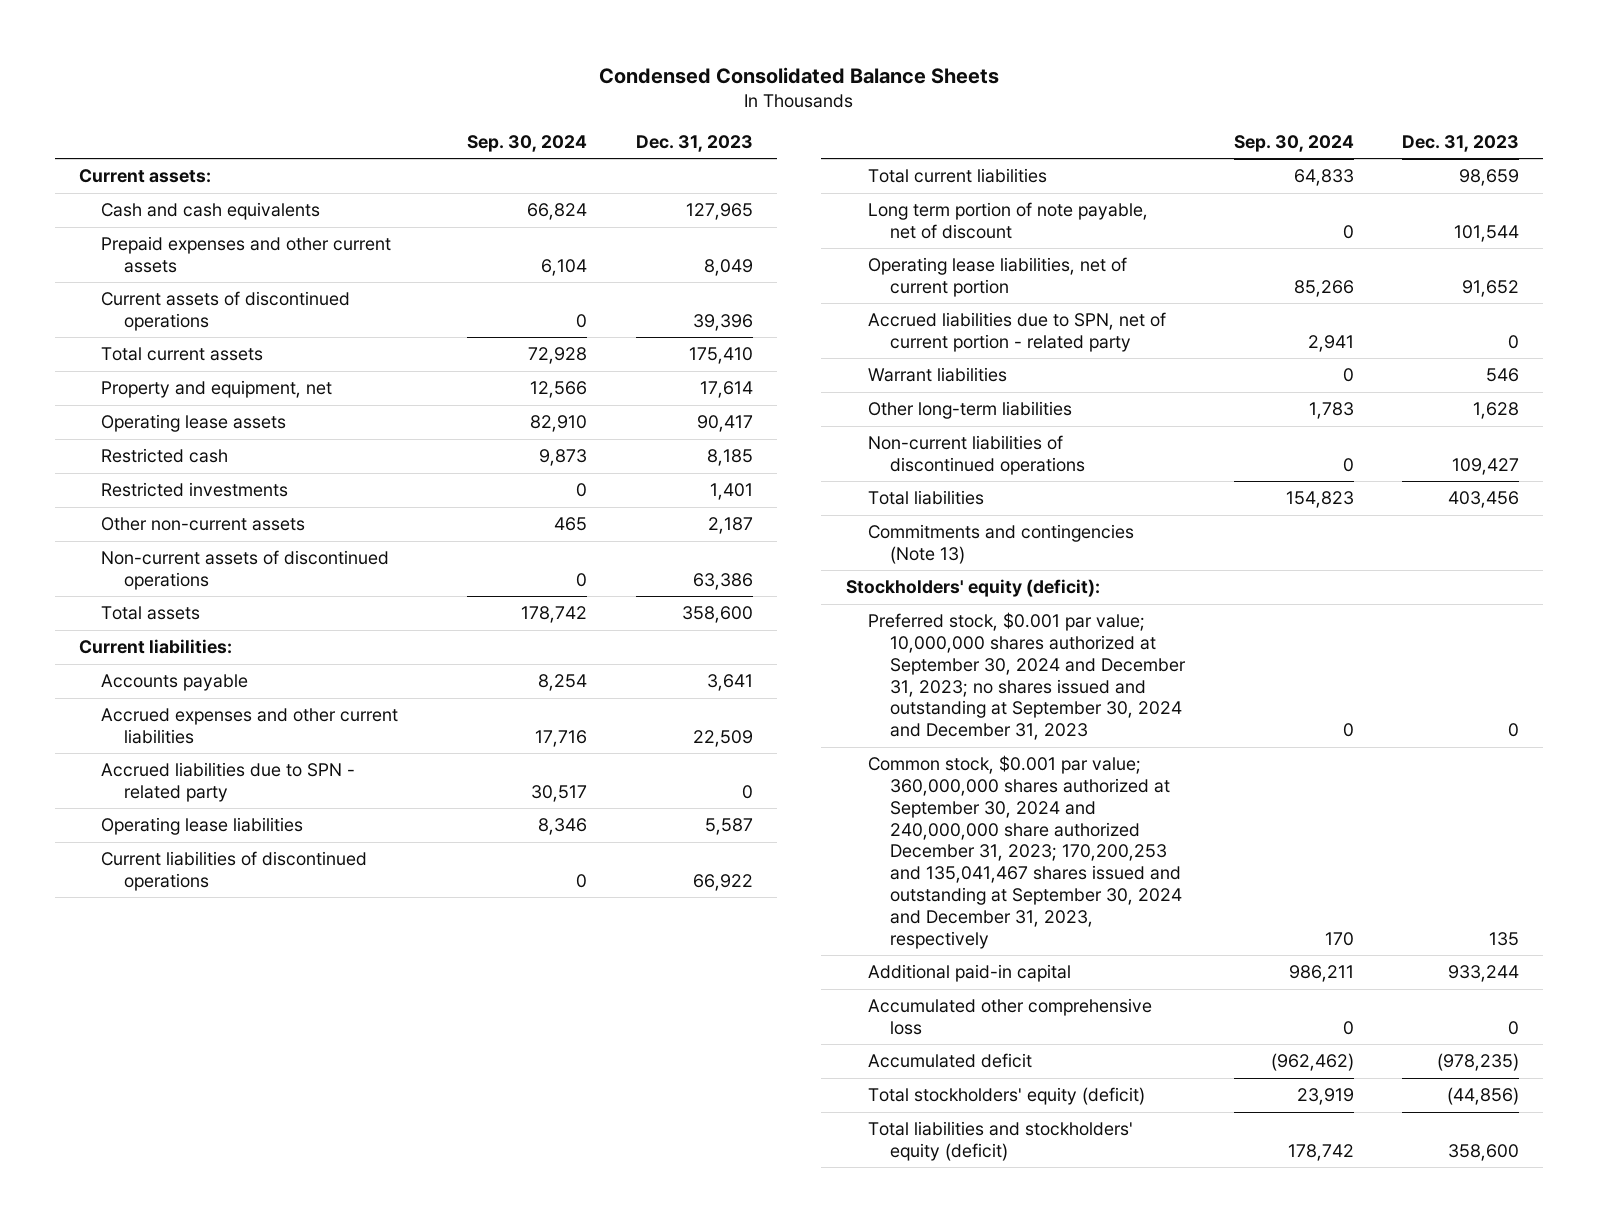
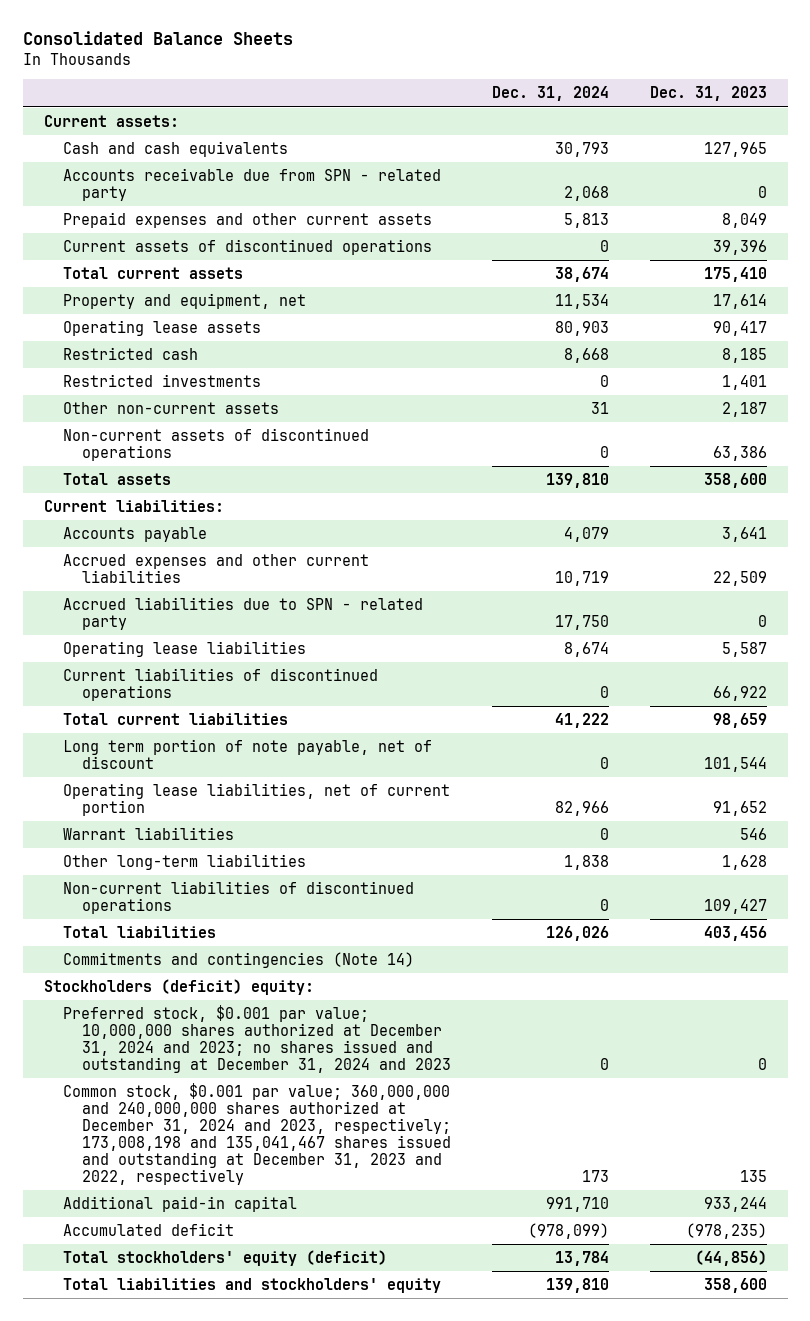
[599,66,1000,84] Condensed Consolidated Balance Sheets -> [22,31,293,46] Consolidated Balance Sheets
[467,134,588,152] Sep. 30, 2024 -> none
none -> [491,86,609,102] Dec. 31, 2024
none -> [62,167,441,201] Accounts receivable due from SPN - related party
[867,312,1166,352] Accrued liabilities due to SPN, net of current portion - related party -> none
[867,524,1134,564] Commitments and contingencies (Note 13) -> [62,951,414,968] Commitments and contingencies (Note 14)
[845,579,1100,598] Stockholders' equity (deficit): -> [43,978,314,995] Stockholders (deficit) equity:
[867,612,1187,741] Preferred stock, $0.001 par value; 10,000,000 shares authorized at September 30, 2024 and December 31, 2023; no shares issued and outstanding at September 30, 2024 and December 31, 2023 -> [62,1004,451,1074] Preferred stock, $0.001 par value; 10,000,000 shares authorized at December 31, 2024 and 2023; no shares issued and outstanding at December 31, 2024 and 2023
[867,755,1183,949] Common stock, $0.001 par value; 360,000,000 shares authorized at September 30, 2024 and 240,000,000 share authorized December 31, 2023; 170,200,253 and 135,041,467 shares issued and outstanding at September 30, 2024 and December 31, 2023, respectively -> [62,1082,451,1186] Common stock, $0.001 par value; 360,000,000 and 240,000,000 shares authorized at December 31, 2024 and 2023, respectively; 173,008,198 and 135,041,467 shares issued and outstanding at December 31, 2023 and 2022, respectively
[867,998,1152,1035] Accumulated other comprehensive loss -> none
[867,1121,1133,1161] Total liabilities and stockholders' equity (deficit) -> [62,1277,441,1293] Total liabilities and stockholders' equity

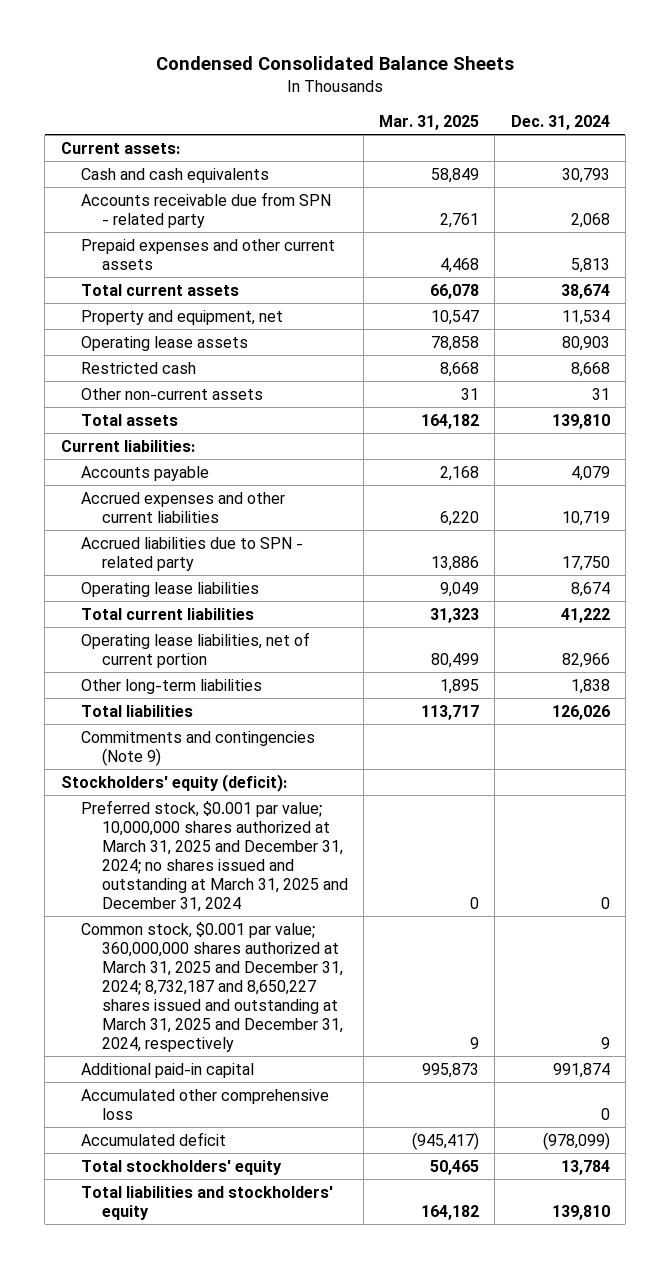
[22,31,293,46] Consolidated Balance Sheets -> [156,56,515,71] Condensed Consolidated Balance Sheets
[649,86,767,102] Dec. 31, 2023 -> none
none -> [379,114,480,130] Mar. 31, 2025
[62,238,432,255] Current assets of discontinued operations -> none
[62,373,261,387] Restricted investments -> none
[62,427,369,461] Non-current assets of discontinued operations -> none
[62,667,378,701] Current liabilities of discontinued operations -> none
[62,738,432,769] Long term portion of note payable, net of discount -> none
[62,826,234,840] Warrant liabilities -> none
[62,880,414,914] Non-current liabilities of discontinued operations -> none
[62,951,414,968] Commitments and contingencies (Note 14) -> [81,730,316,766] Commitments and contingencies (Note 9)
[43,978,314,995] Stockholders (deficit) equity: -> [60,773,287,792] Stockholders' equity (deficit):
[62,1004,451,1074] Preferred stock, $0.001 par value; 10,000,000 shares authorized at December 31, 2024 and 2023; no shares issued and outstanding at December 31, 2024 and 2023 -> [81,799,348,912] Preferred stock, $0.001 par value; 10,000,000 shares authorized at March 31, 2025 and December 31, 2024; no shares issued and outstanding at March 31, 2025 and December 31, 2024
[62,1082,451,1186] Common stock, $0.001 par value; 360,000,000 and 240,000,000 shares authorized at December 31, 2024 and 2023, respectively; 173,008,198 and 135,041,467 shares issued and outstanding at December 31, 2023 and 2022, respectively -> [81,921,343,1052] Common stock, $0.001 par value; 360,000,000 shares authorized at March 31, 2025 and December 31, 2024; 8,732,187 and 8,650,227 shares issued and outstanding at March 31, 2025 and December 31, 2024, respectively
[581,1170,609,1183] 173 -> [600,1036,610,1049] 9
[545,1196,609,1212] 991,710 -> [552,1062,610,1078] 991,874
none -> [81,1088,330,1120] Accumulated other comprehensive loss
[62,1249,387,1266] Total stockholders' equity (deficit) -> [81,1159,283,1175] Total stockholders' equity

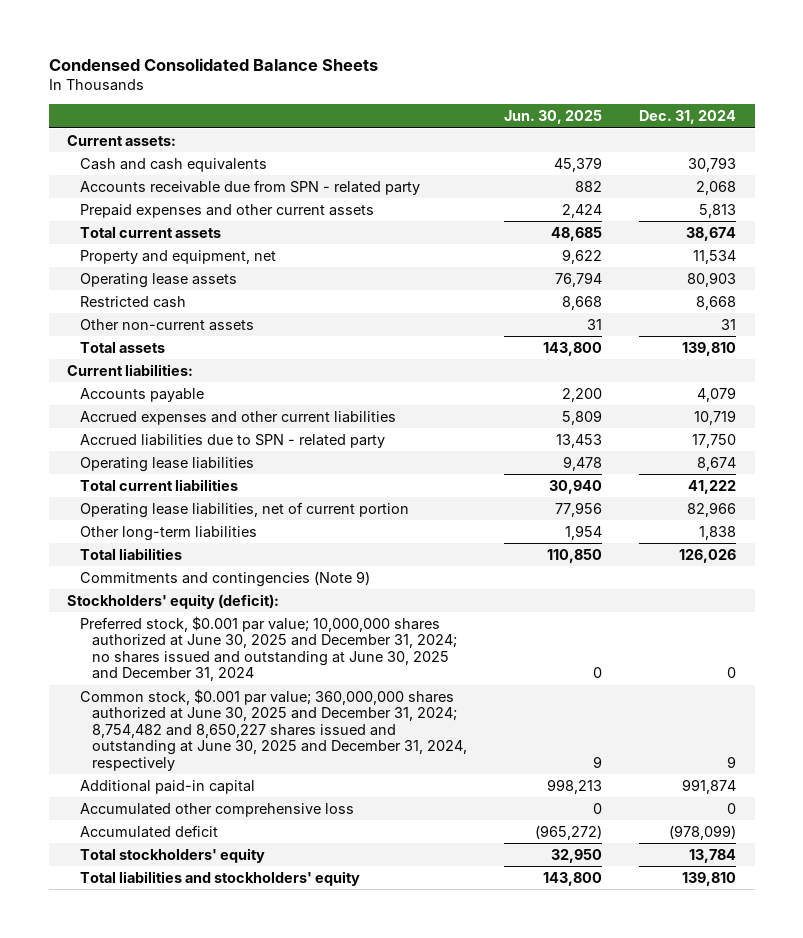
[379,114,480,130] Mar. 31, 2025 -> none
none -> [504,110,603,125] Jun. 30, 2025
[81,799,348,912] Preferred stock, $0.001 par value; 10,000,000 shares authorized at March 31, 2025 and December 31, 2024; no shares issued and outstanding at March 31, 2025 and December 31, 2024 -> [79,615,458,682] Preferred stock, $0.001 par value; 10,000,000 shares authorized at June 30, 2025 and December 31, 2024; no shares issued and outstanding at June 30, 2025 and December 31, 2024
[81,921,343,1052] Common stock, $0.001 par value; 360,000,000 shares authorized at March 31, 2025 and December 31, 2024; 8,732,187 and 8,650,227 shares issued and outstanding at March 31, 2025 and December 31, 2024, respectively -> [79,688,468,771] Common stock, $0.001 par value; 360,000,000 shares authorized at June 30, 2025 and December 31, 2024; 8,754,482 and 8,650,227 shares issued and outstanding at June 30, 2025 and December 31, 2024, respectively

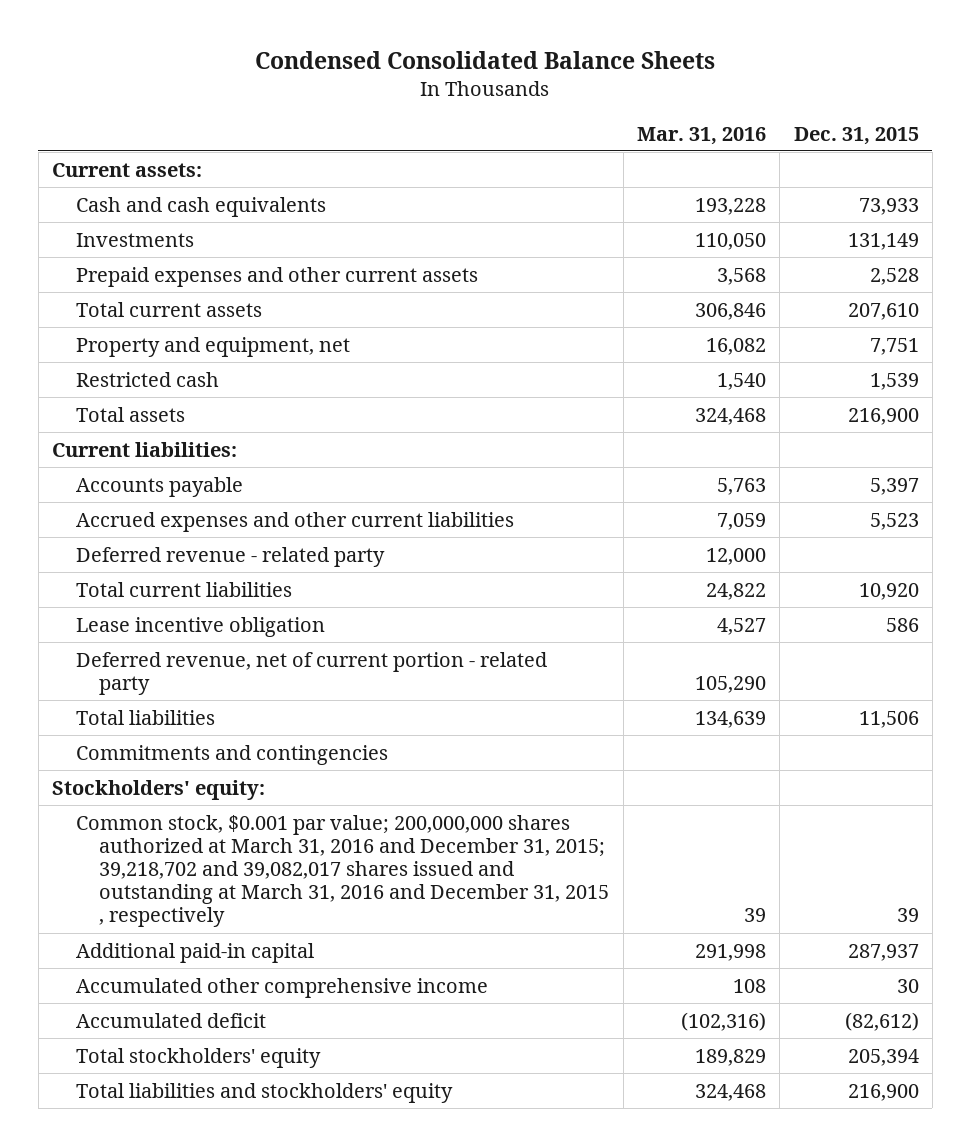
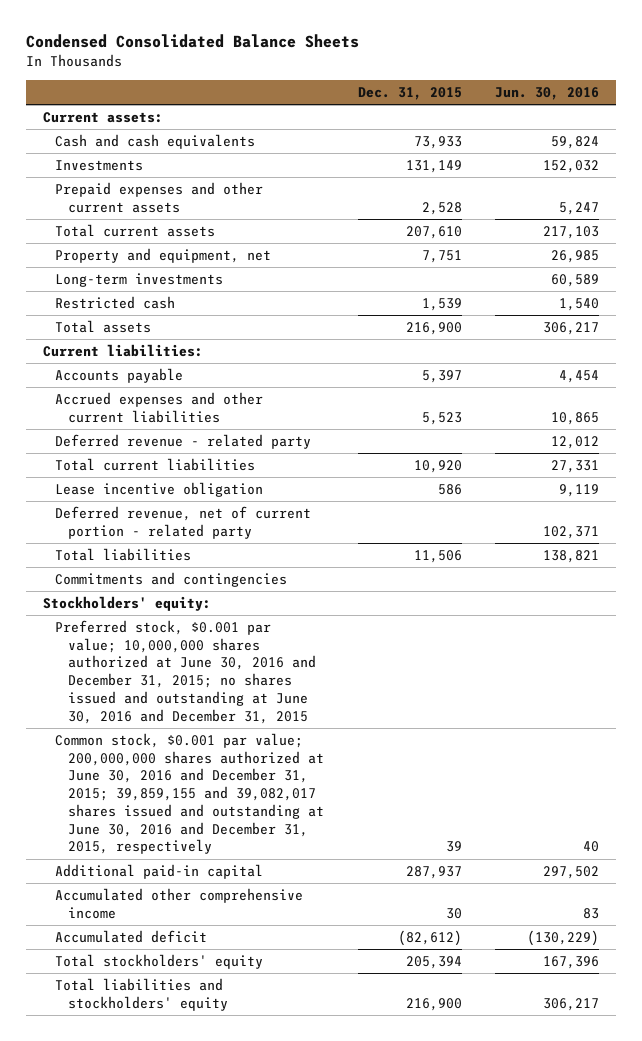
[636,126,766,145] Mar. 31, 2016 -> none
none -> [495,87,600,101] Jun. 30, 2016
none -> [55,273,224,288] Long-term investments
none -> [55,620,316,724] Preferred stock, $0.001 par value; 10,000,000 shares authorized at June 30, 2016 and December 31, 2015; no shares issued and outstanding at June 30, 2016 and December 31, 2015
[75,814,610,928] Common stock, $0.001 par value; 200,000,000 shares authorized at March 31, 2016 and December 31, 2015; 39,218,702 and 39,082,017 shares issued and outstanding at March 31, 2016 and December 31, 2015 , respectively -> [55,733,324,855] Common stock, $0.001 par value; 200,000,000 shares authorized at June 30, 2016 and December 31, 2015; 39,859,155 and 39,082,017 shares issued and outstanding at June 30, 2016 and December 31, 2015, respectively

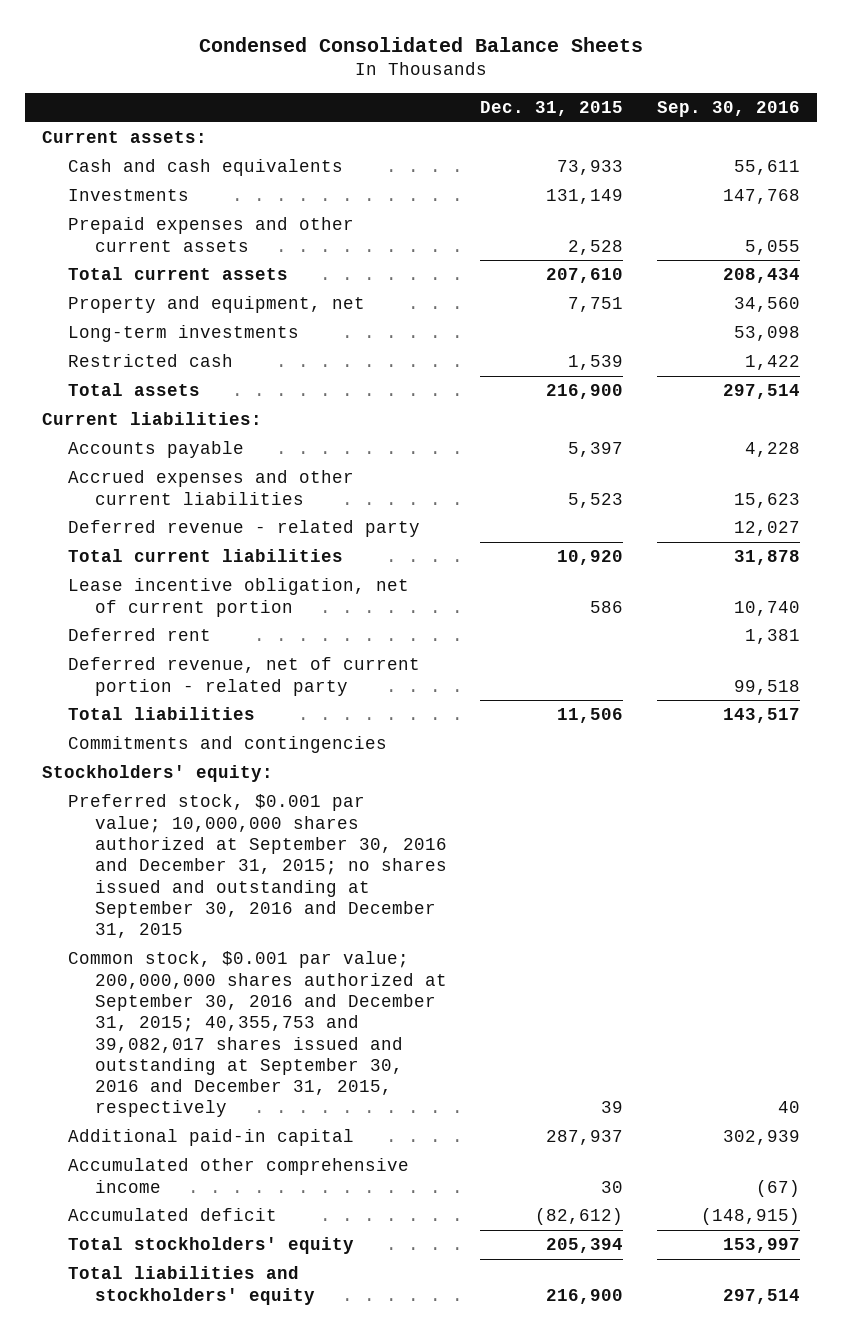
[495,87,600,101] Jun. 30, 2016 -> none
none -> [656,100,800,117] Sep. 30, 2016
[55,482,264,498] Lease incentive obligation -> [68,578,410,617] Lease incentive obligation, net of current portion
none -> [68,628,212,642] Deferred rent
[55,620,316,724] Preferred stock, $0.001 par value; 10,000,000 shares authorized at June 30, 2016 and December 31, 2015; no shares issued and outstanding at June 30, 2016 and December 31, 2015 -> [68,794,447,939] Preferred stock, $0.001 par value; 10,000,000 shares authorized at September 30, 2016 and December 31, 2015; no shares issued and outstanding at September 30, 2016 and December 31, 2015
[55,733,324,855] Common stock, $0.001 par value; 200,000,000 shares authorized at June 30, 2016 and December 31, 2015; 39,859,155 and 39,082,017 shares issued and outstanding at June 30, 2016 and December 31, 2015, respectively -> [68,951,447,1118] Common stock, $0.001 par value; 200,000,000 shares authorized at September 30, 2016 and December 31, 2015; 40,355,753 and 39,082,017 shares issued and outstanding at September 30, 2016 and December 31, 2015, respectively

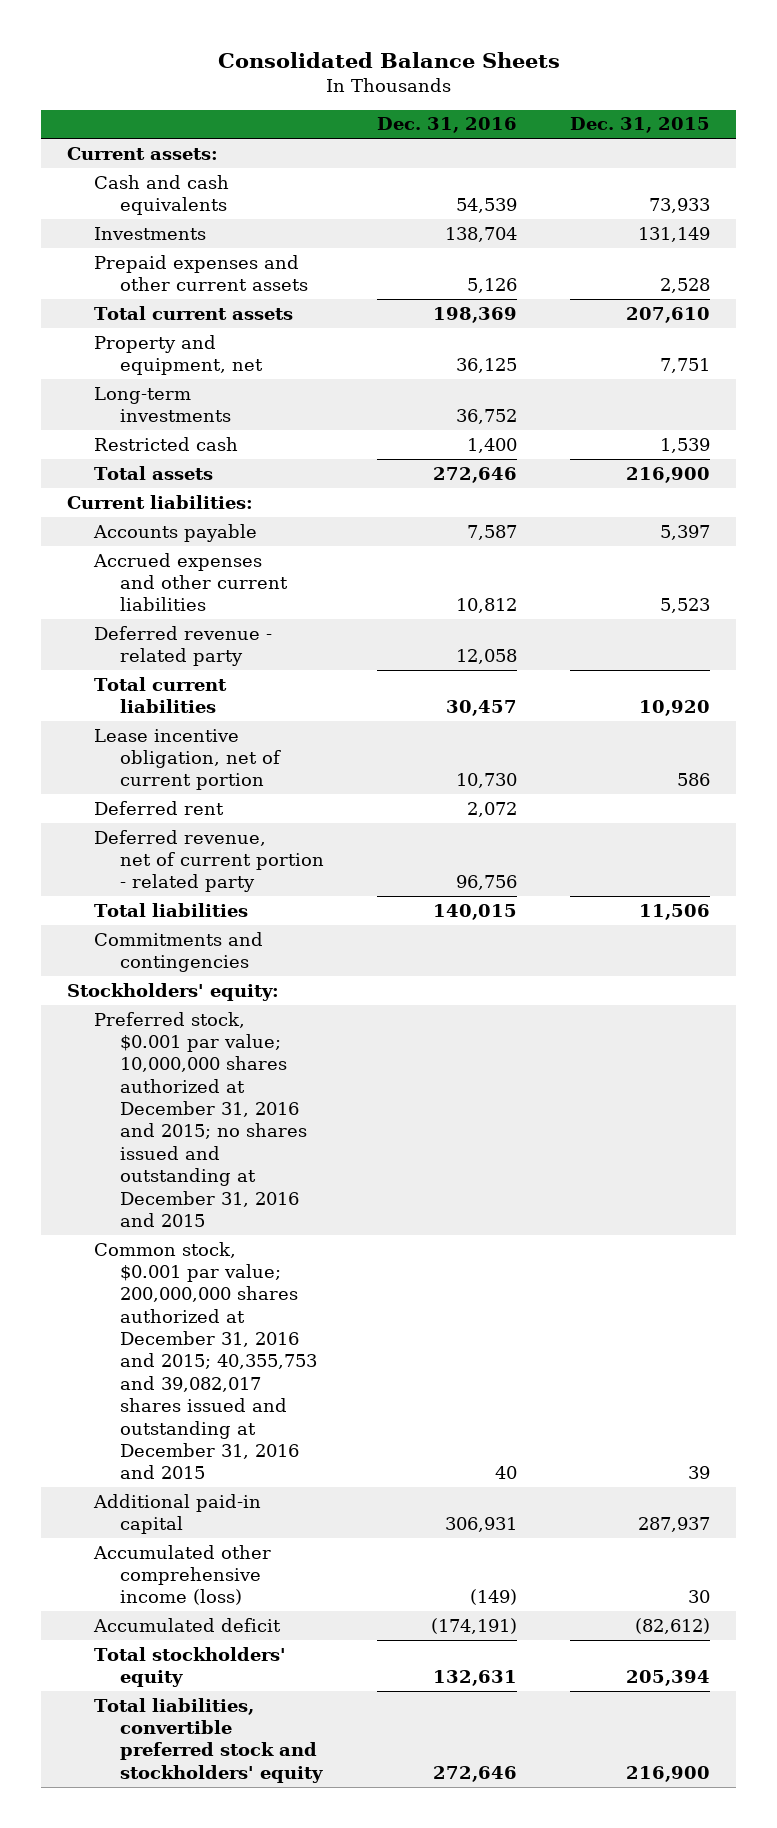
[199,37,644,53] Condensed Consolidated Balance Sheets -> [217,52,560,69] Consolidated Balance Sheets
[656,100,800,117] Sep. 30, 2016 -> none
none -> [377,117,518,134] Dec. 31, 2016
[68,794,447,939] Preferred stock, $0.001 par value; 10,000,000 shares authorized at September 30, 2016 and December 31, 2015; no shares issued and outstanding at September 30, 2016 and December 31, 2015 -> [93,1011,308,1227] Preferred stock, $0.001 par value; 10,000,000 shares authorized at December 31, 2016 and 2015; no shares issued and outstanding at December 31, 2016 and 2015
[68,951,447,1118] Common stock, $0.001 par value; 200,000,000 shares authorized at September 30, 2016 and December 31, 2015; 40,355,753 and 39,082,017 shares issued and outstanding at September 30, 2016 and December 31, 2015, respectively -> [93,1241,318,1480] Common stock, $0.001 par value; 200,000,000 shares authorized at December 31, 2016 and 2015; 40,355,753 and 39,082,017 shares issued and outstanding at December 31, 2016 and 2015
[68,1158,410,1193] Accumulated other comprehensive income -> [92,1544,271,1606] Accumulated other comprehensive income (loss)
[68,1266,315,1305] Total liabilities and stockholders' equity -> [93,1697,324,1783] Total liabilities, convertible preferred stock and stockholders' equity

